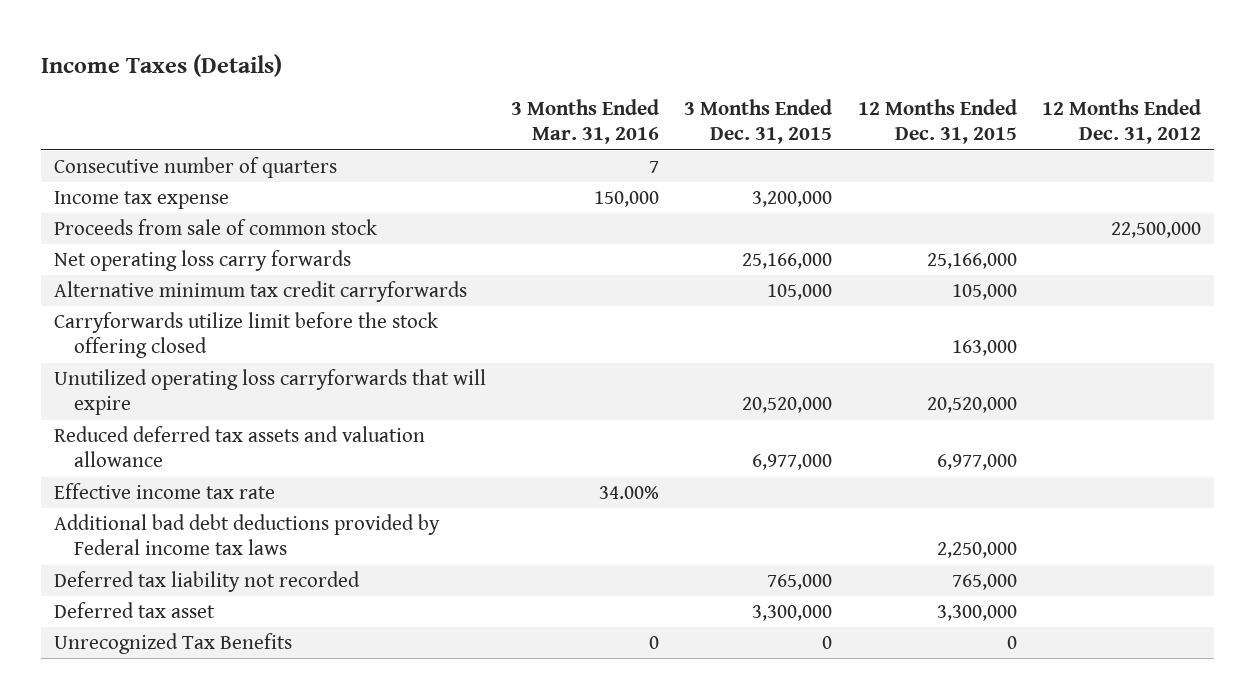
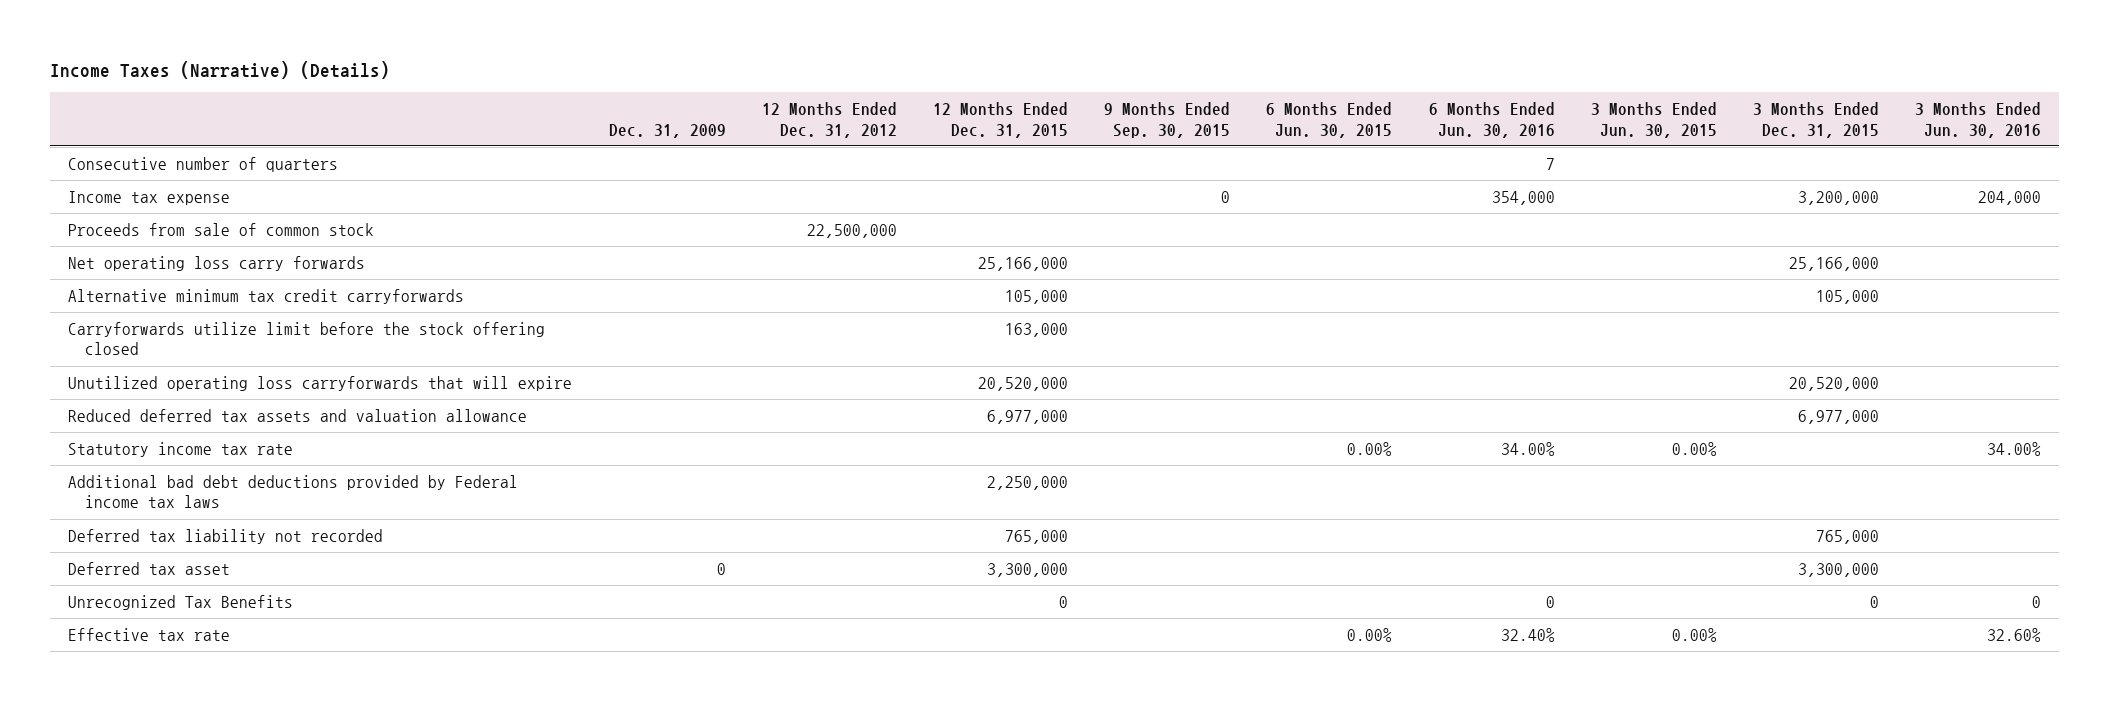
[40,53,282,77] Income Taxes (Details) -> [50,60,391,79] Income Taxes (Narrative) (Details)
[511,98,660,145] 3 Months Ended Mar. 31, 2016 -> none
none -> [608,123,726,138] Dec. 31, 2009
none -> [1104,102,1231,138] 9 Months Ended Sep. 30, 2015
none -> [1266,102,1393,138] 6 Months Ended Jun. 30, 2015
none -> [1428,102,1555,138] 6 Months Ended Jun. 30, 2016
none -> [1590,102,1717,138] 3 Months Ended Jun. 30, 2015
none -> [1915,102,2042,138] 3 Months Ended Jun. 30, 2016
[53,483,275,500] Effective income tax rate -> [68,441,294,457] Statutory income tax rate
none -> [68,627,231,641] Effective tax rate

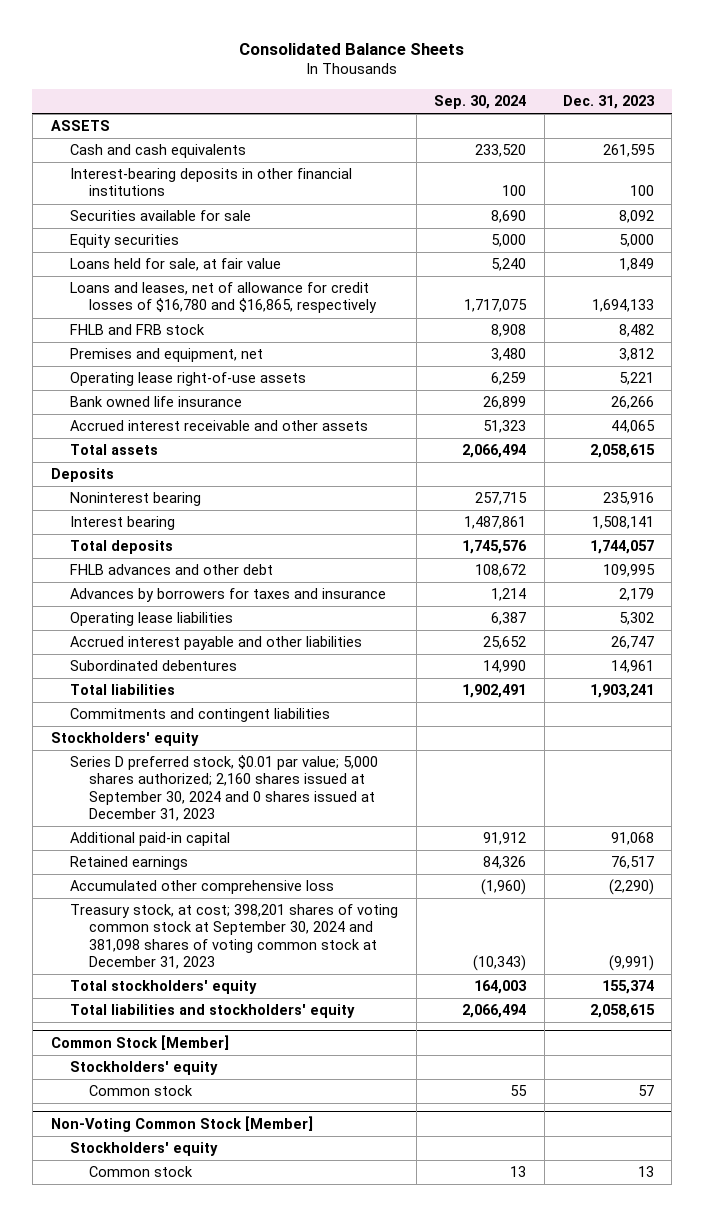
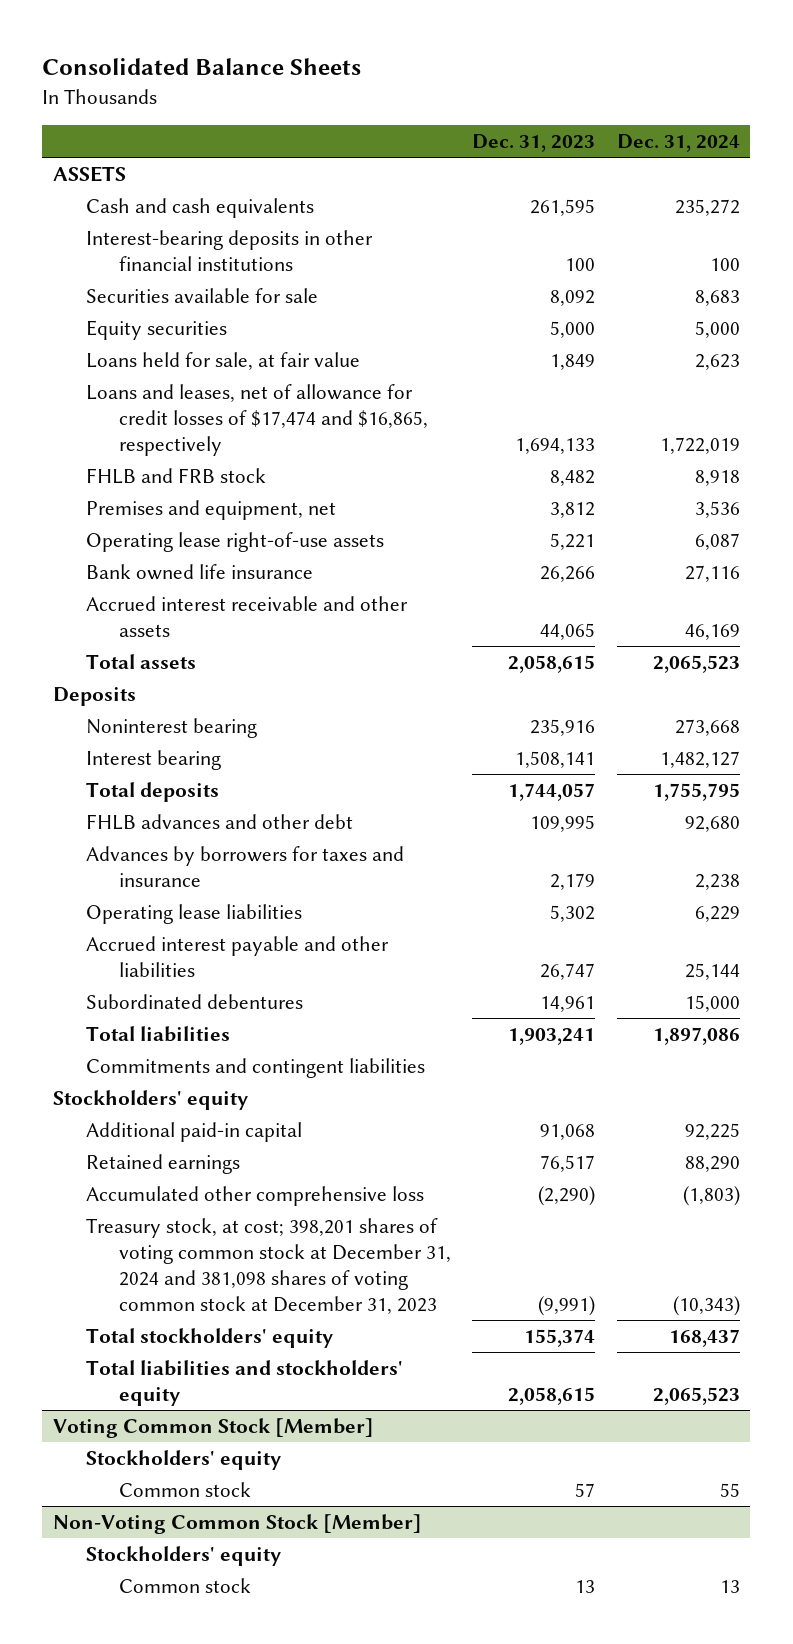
[434,95,527,110] Sep. 30, 2024 -> none
none -> [616,134,740,153] Dec. 31, 2024
[69,282,378,314] Loans and leases, net of allowance for credit losses of $16,780 and $16,865, respectively -> [85,383,428,456] Loans and leases, net of allowance for credit losses of $17,474 and $16,865, respectively
[69,755,378,821] Series D preferred stock, $0.01 par value; 5,000 shares authorized; 2,160 shares issued at September 30, 2024 and 0 shares issued at December 31, 2023 -> none
[69,904,398,969] Treasury stock, at cost; 398,201 shares of voting common stock at September 30, 2024 and 381,098 shares of voting common stock at December 31, 2023 -> [85,1217,451,1314] Treasury stock, at cost; 398,201 shares of voting common stock at December 31, 2024 and 381,098 shares of voting common stock at December 31, 2023
[50,1034,229,1050] Common Stock [Member] -> [53,1417,375,1438] Voting Common Stock [Member]

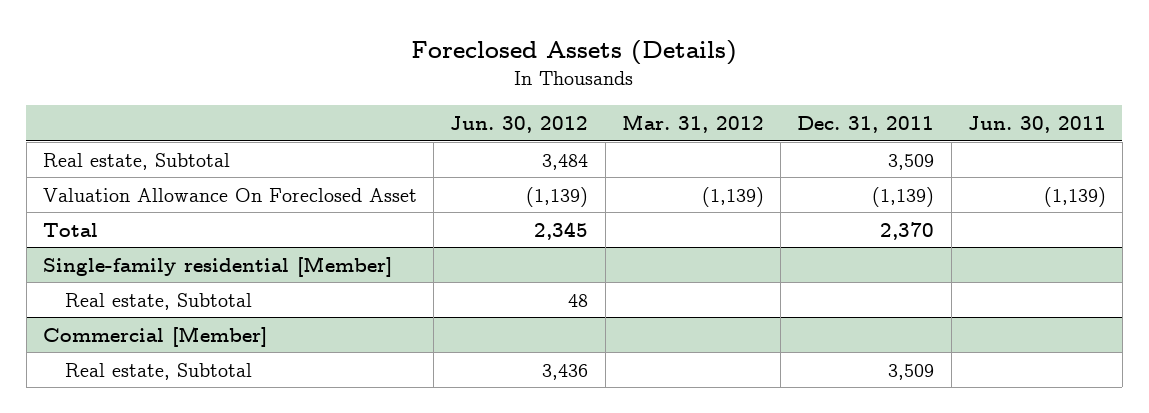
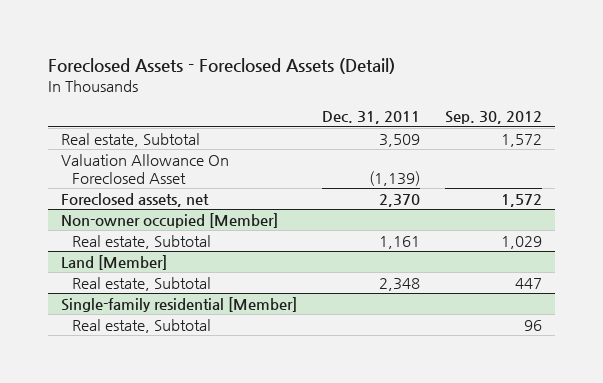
[411,39,738,65] Foreclosed Assets (Details) -> [48,57,396,74] Foreclosed Assets - Foreclosed Assets (Detail)
[450,116,589,134] Jun. 30, 2012 -> none
[621,114,764,134] Mar. 31, 2012 -> none
[967,116,1106,134] Jun. 30, 2011 -> none
none -> [445,111,543,125] Sep. 30, 2012
[43,222,99,237] Total -> [60,192,209,207] Foreclosed assets, net
none -> [60,212,278,228] Non-owner occupied [Member]
none -> [71,234,211,249] Real estate, Subtotal
none -> [60,254,167,270] Land [Member]
none -> [71,276,211,291] Real estate, Subtotal
[43,325,268,347] Commercial [Member] -> none
[64,362,252,380] Real estate, Subtotal -> none

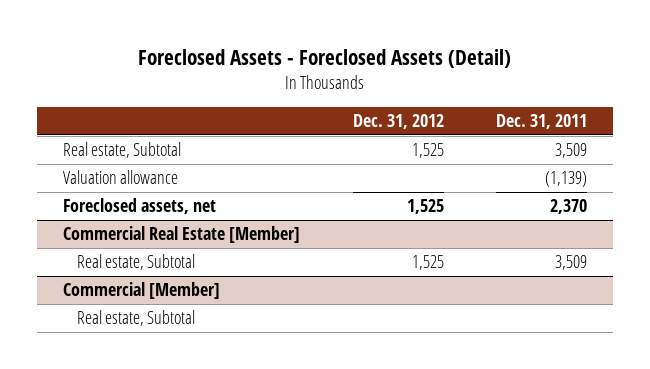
[445,111,543,125] Sep. 30, 2012 -> none
none -> [352,114,444,130] Dec. 31, 2012
[60,153,229,184] Valuation Allowance On Foreclosed Asset -> [62,170,178,185] Valuation allowance
[60,212,278,228] Non-owner occupied [Member] -> none
[60,254,167,270] Land [Member] -> none
[71,276,211,291] Real estate, Subtotal -> none
[60,296,297,312] Single-family residential [Member] -> none
none -> [62,226,300,244] Commercial Real Estate [Member]
[378,235,420,249] 1,161 -> [555,255,588,271] 3,509
none -> [62,282,220,300] Commercial [Member]

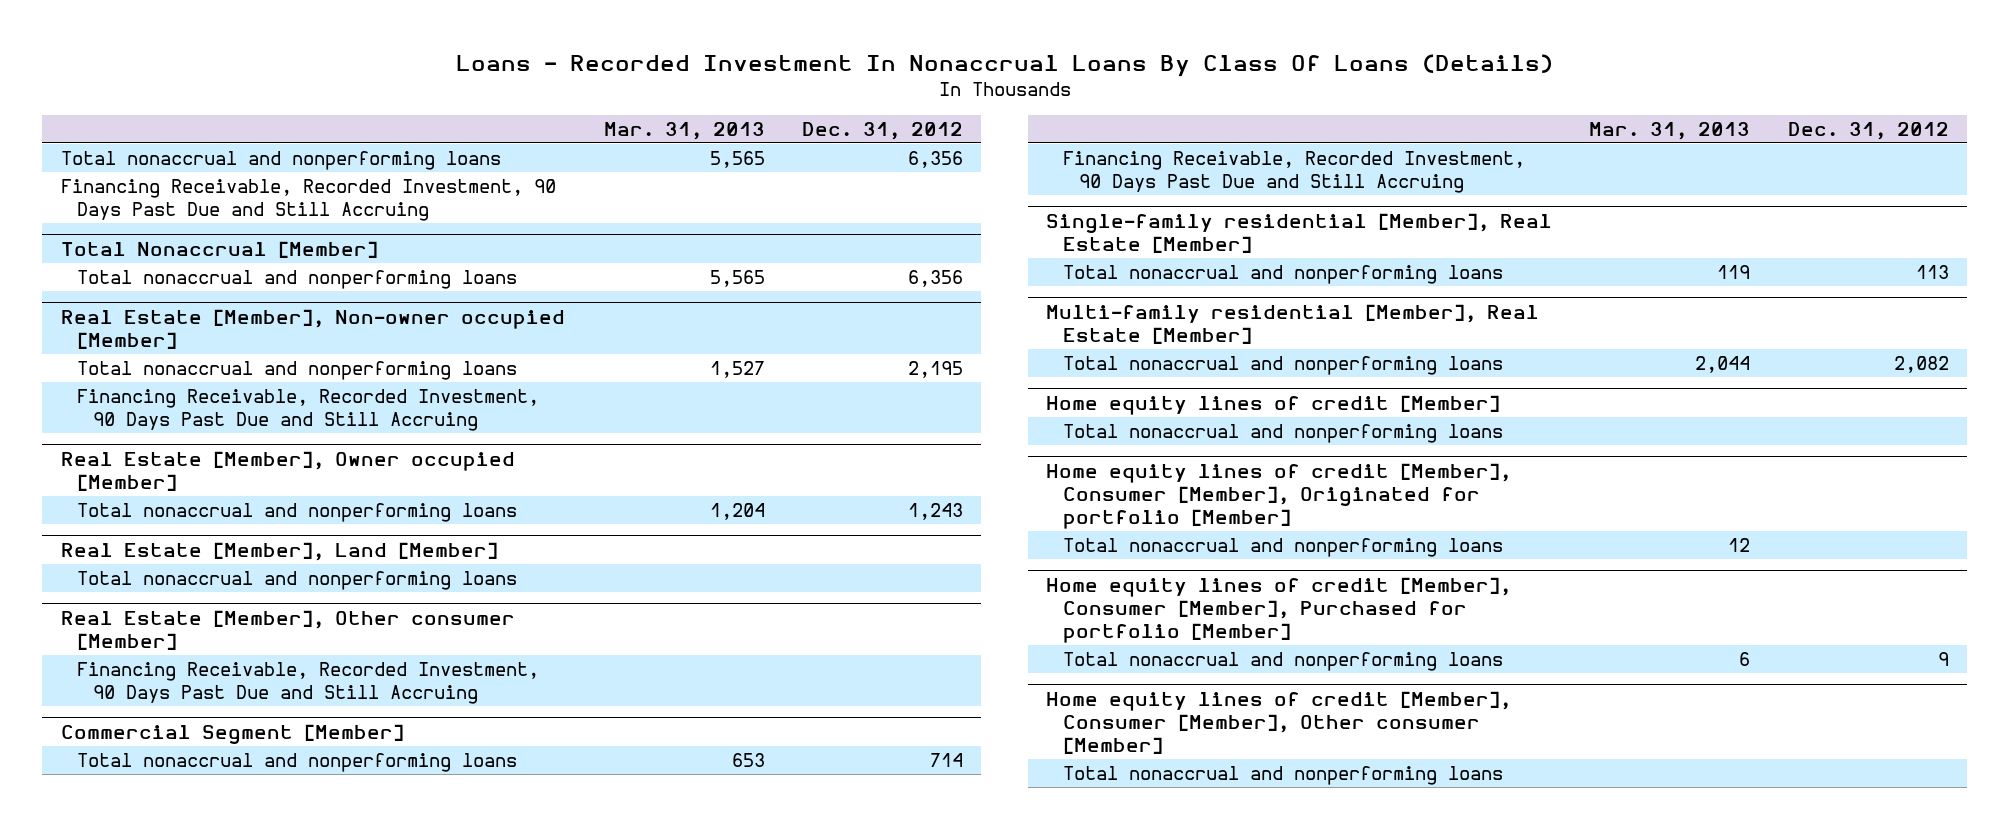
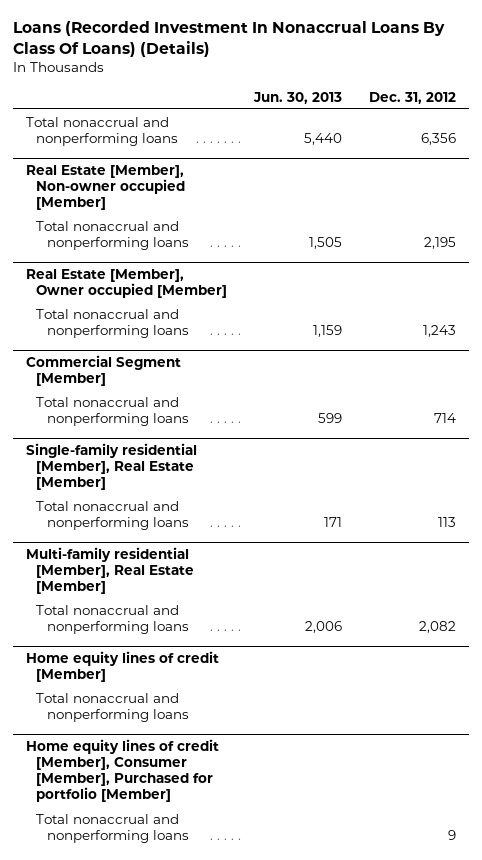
[455,53,1553,77] Loans - Recorded Investment In Nonaccrual Loans By Class Of Loans (Details) -> [12,21,445,57] Loans (Recorded Investment In Nonaccrual Loans By Class Of Loans) (Details)
[603,121,765,140] Mar. 31, 2013 -> none
none -> [253,91,343,104] Jun. 30, 2013
[60,179,556,222] Financing Receivable, Recorded Investment, 90 Days Past Due and Still Accruing -> none
[60,240,378,258] Total Nonaccrual [Member] -> none
[76,270,517,290] Total nonaccrual and nonperforming loans -> none
[76,389,539,432] Financing Receivable, Recorded Investment, 90 Days Past Due and Still Accruing -> none
[60,541,498,561] Real Estate [Member], Land [Member] -> none
[76,571,517,591] Total nonaccrual and nonperforming loans -> none
[60,609,515,650] Real Estate [Member], Other consumer [Member] -> none
[76,662,539,705] Financing Receivable, Recorded Investment, 90 Days Past Due and Still Accruing -> none
[1062,151,1525,194] Financing Receivable, Recorded Investment, 90 Days Past Due and Still Accruing -> none
[1046,462,1512,529] Home equity lines of credit [Member], Consumer [Member], Originated for portfolio [Member] -> none
[1062,538,1503,558] Total nonaccrual and nonperforming loans -> none
[1046,690,1512,754] Home equity lines of credit [Member], Consumer [Member], Other consumer [Member] -> none
[1062,766,1503,786] Total nonaccrual and nonperforming loans -> none

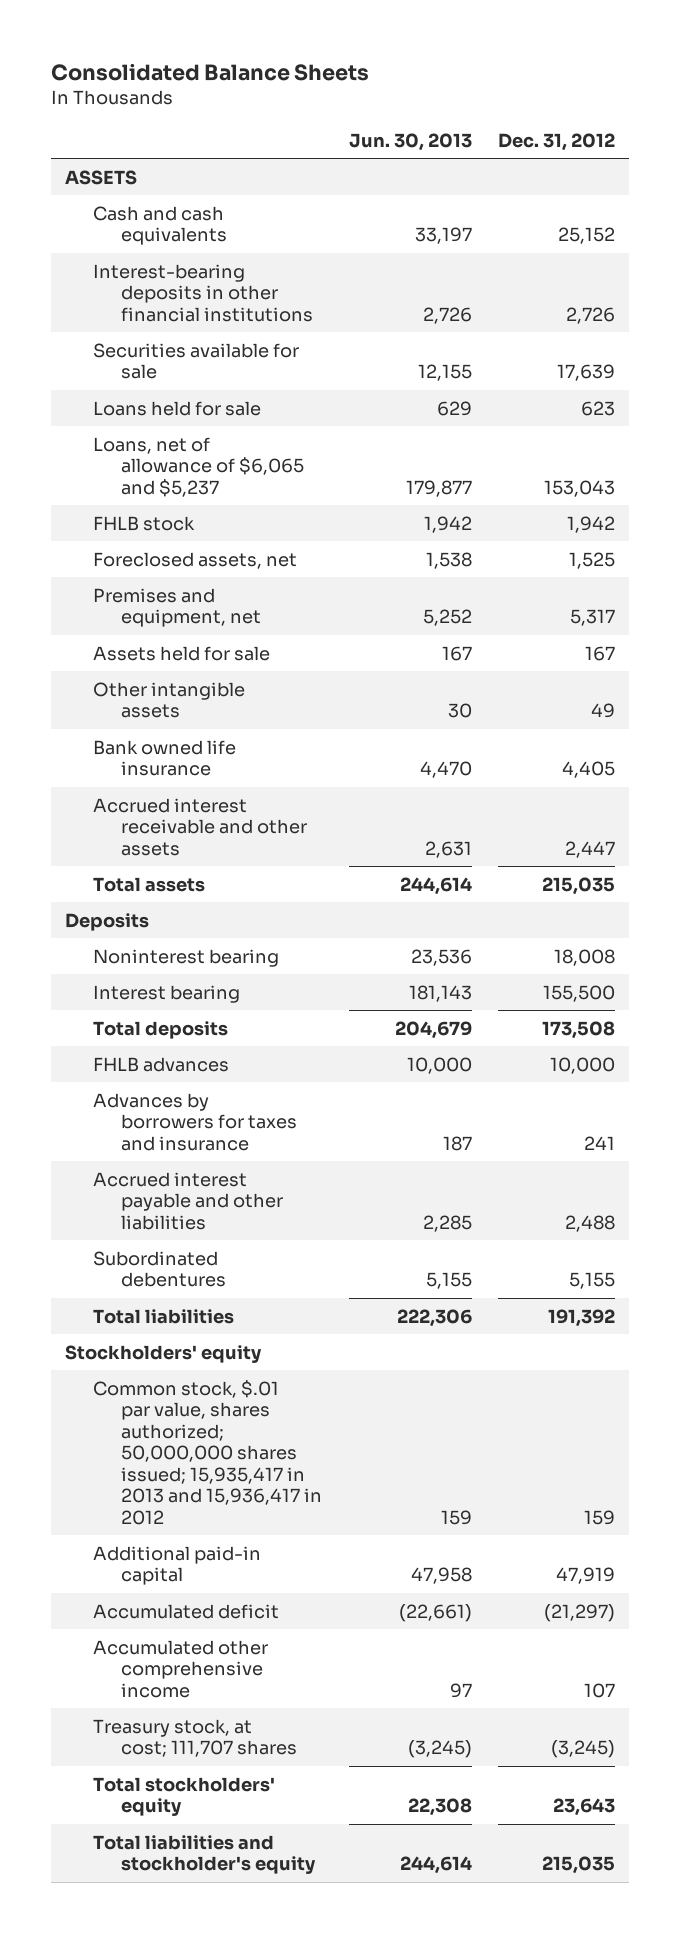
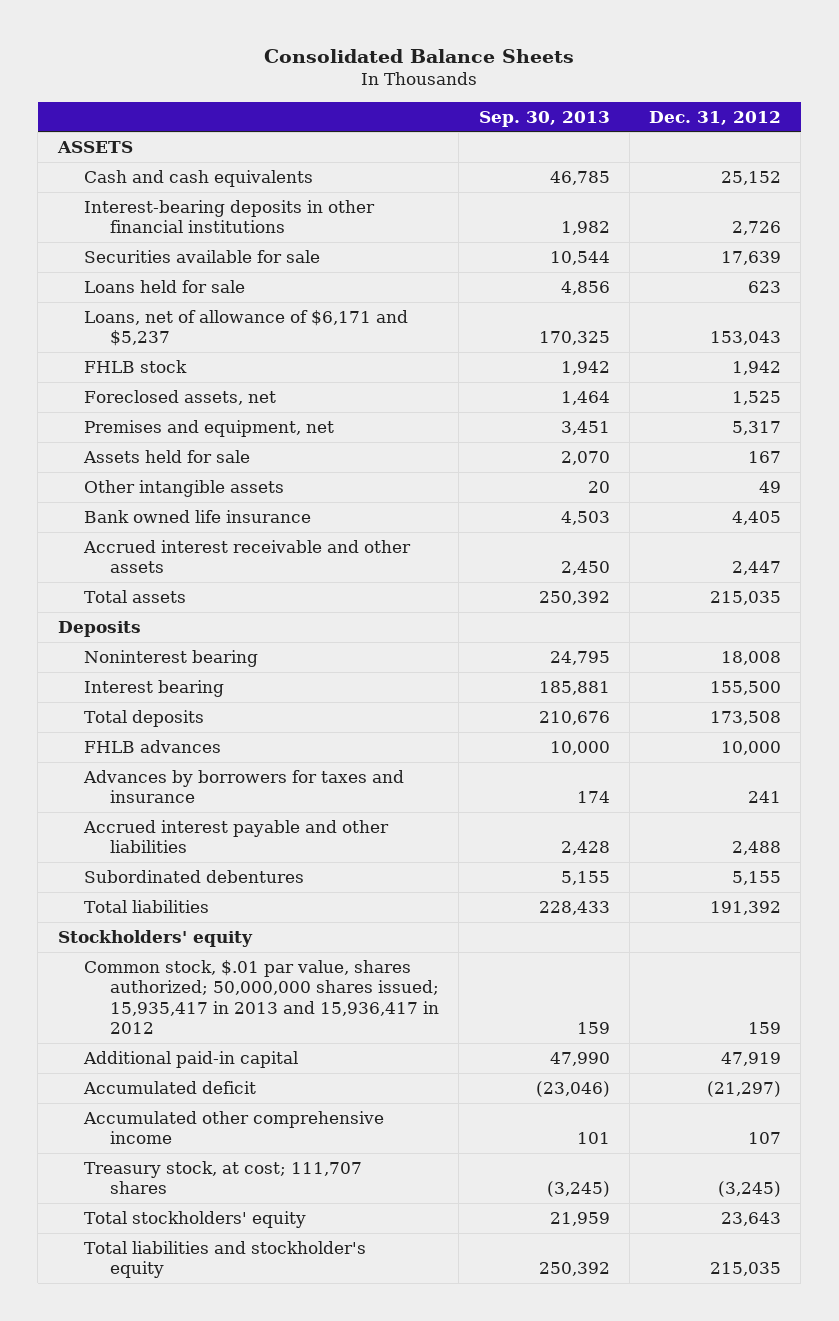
[348,133,472,152] Jun. 30, 2013 -> none
none -> [478,110,610,127] Sep. 30, 2013
[92,436,304,497] Loans, net of allowance of $6,065 and $5,237 -> [83,309,408,347] Loans, net of allowance of $6,171 and $5,237

